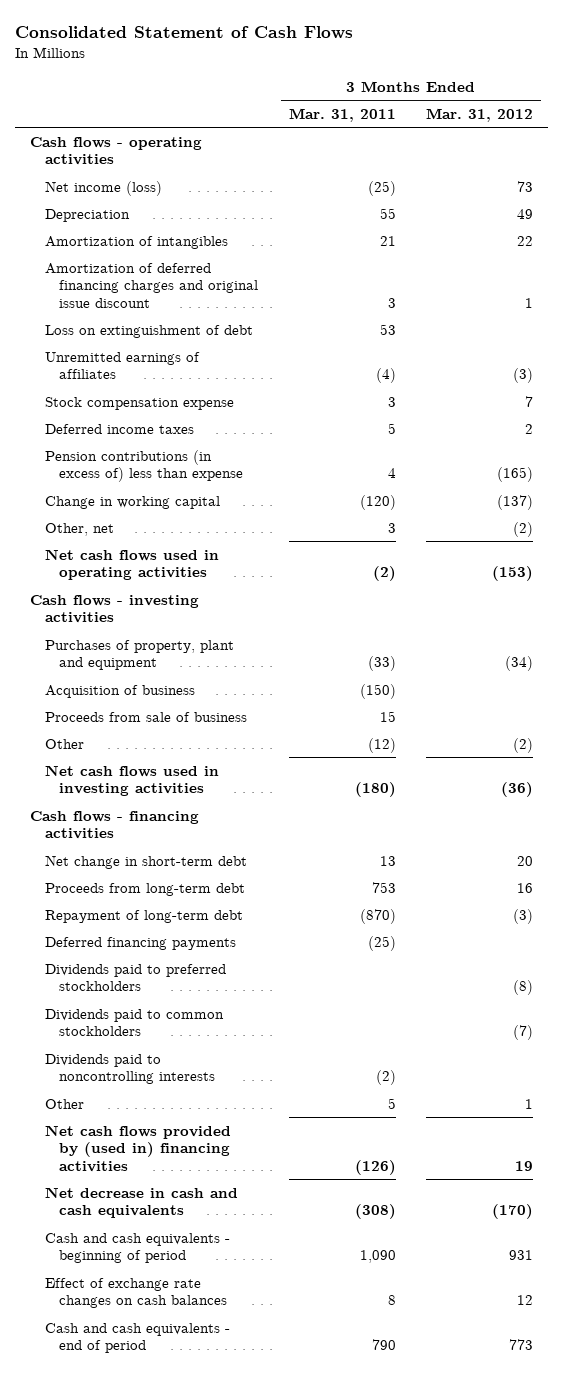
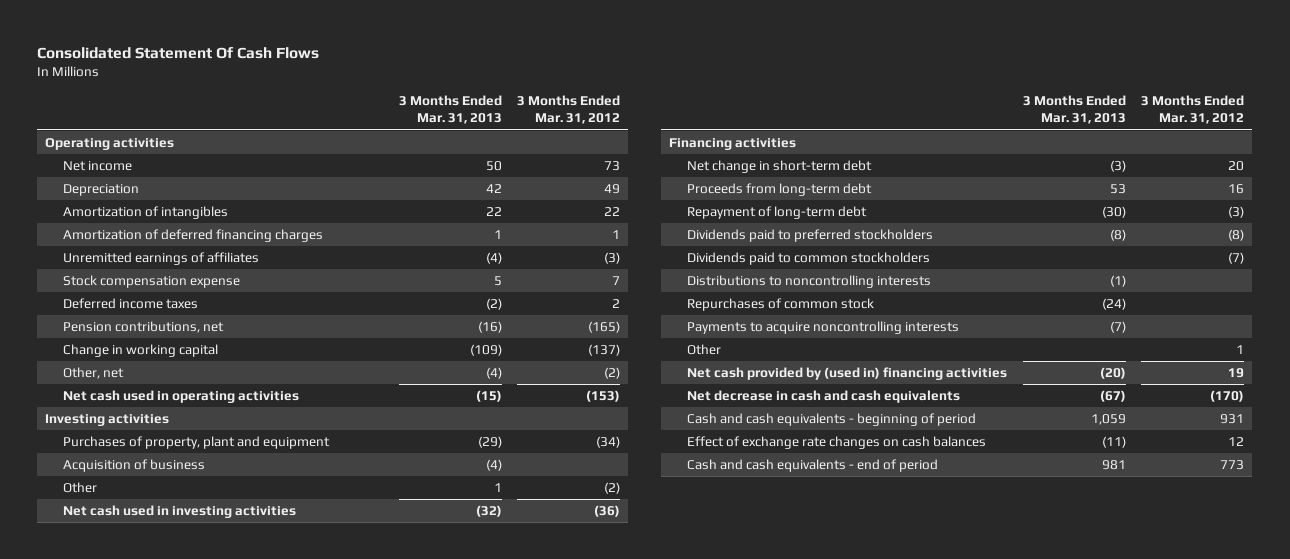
[14,26,353,40] Consolidated Statement of Cash Flows -> [37,47,320,60] Consolidated Statement Of Cash Flows
[288,107,396,122] Mar. 31, 2011 -> none
none -> [398,95,502,125] 3 Months Ended Mar. 31, 2013
[30,136,203,166] Cash flows - operating activities -> [45,137,175,150] Operating activities
[44,180,162,196] Net income (loss) -> [62,160,132,171] Net income
[44,324,253,338] Loss on extinguishment of debt -> none
[44,262,259,309] Amortization of deferred financing charges and original issue discount -> [62,228,323,242] Amortization of deferred financing charges
[44,449,244,483] Pension contributions (in excess of) less than expense -> [62,320,224,333] Pension contributions, net
[44,548,219,581] Net cash flows used in operating activities -> [62,389,299,403] Net cash used in operating activities
[30,594,200,624] Cash flows - investing activities -> [45,413,170,426] Investing activities
[44,711,247,722] Proceeds from sale of business -> none
[44,764,219,797] Net cash flows used in investing activities -> [62,504,296,518] Net cash used in investing activities
[30,810,200,840] Cash flows - financing activities -> [669,137,797,150] Financing activities
[44,936,236,950] Deferred financing payments -> none
[44,1053,216,1085] Dividends paid to noncontrolling interests -> [686,274,931,288] Distributions to noncontrolling interests
none -> [686,297,874,311] Repurchases of common stock
none -> [686,320,959,334] Payments to acquire noncontrolling interests
[44,1124,231,1173] Net cash flows provided by (used in) financing activities -> [686,366,1007,380] Net cash provided by (used in) financing activities

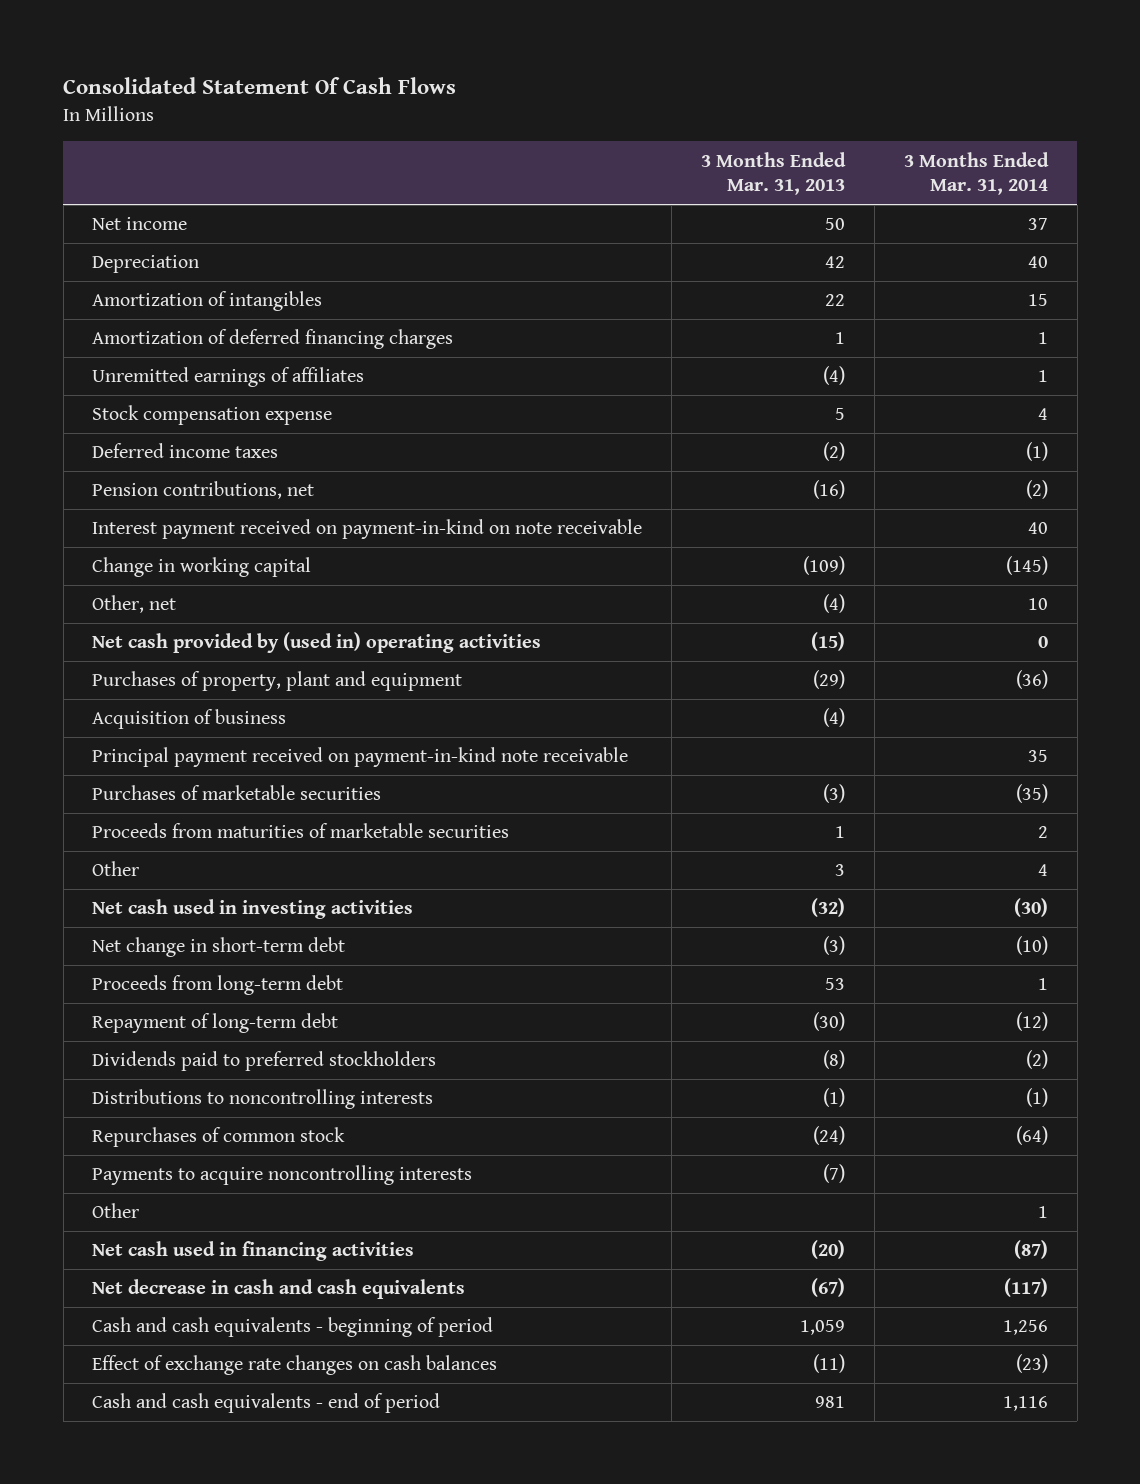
[517,95,621,125] 3 Months Ended Mar. 31, 2012 -> none
none -> [903,151,1049,196] 3 Months Ended Mar. 31, 2014
[45,137,175,150] Operating activities -> none
none -> [92,519,643,540] Interest payment received on payment-in-kind on note receivable
[45,413,170,426] Investing activities -> none
[62,389,299,403] Net cash used in operating activities -> [92,632,542,654] Net cash provided by (used in) operating activities
none -> [92,747,629,768] Principal payment received on payment-in-kind note receivable
none -> [92,785,382,801] Purchases of marketable securities
none -> [92,823,510,839] Proceeds from maturities of marketable securities
[493,482,502,492] 1 -> [835,864,846,877] 3
[669,137,797,150] Financing activities -> none
[686,251,930,265] Dividends paid to common stockholders -> none
[686,366,1007,380] Net cash provided by (used in) financing activities -> [92,1241,415,1262] Net cash used in financing activities

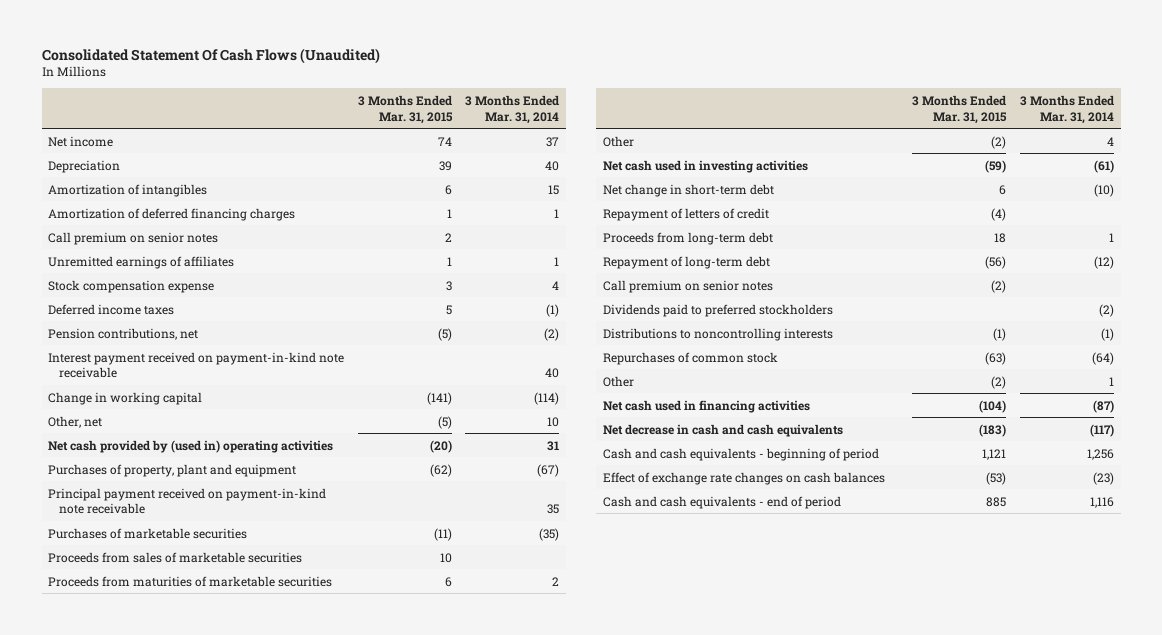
[63,77,457,95] Consolidated Statement Of Cash Flows -> [41,48,380,65] Consolidated Statement Of Cash Flows (Unaudited)
[701,151,847,196] 3 Months Ended Mar. 31, 2013 -> none
none -> [357,94,453,124] 3 Months Ended Mar. 31, 2015
none -> [48,231,219,245] Call premium on senior notes
[92,519,643,540] Interest payment received on payment-in-kind on note receivable -> [48,351,345,379] Interest payment received on payment-in-kind note receivable
[1005,556,1048,576] (145) -> [534,391,560,405] (114)
[92,709,287,730] Acquisition of business -> none
[1037,636,1048,649] 0 -> [547,440,560,451] 31
[1015,670,1048,690] (36) -> [537,463,560,477] (67)
none -> [48,551,303,563] Proceeds from sales of marketable securities
[1013,898,1048,918] (30) -> [1093,159,1114,173] (61)
none -> [602,207,769,221] Repayment of letters of credit
none -> [602,279,773,293] Call premium on senior notes
[92,1165,473,1186] Payments to acquire noncontrolling interests -> none

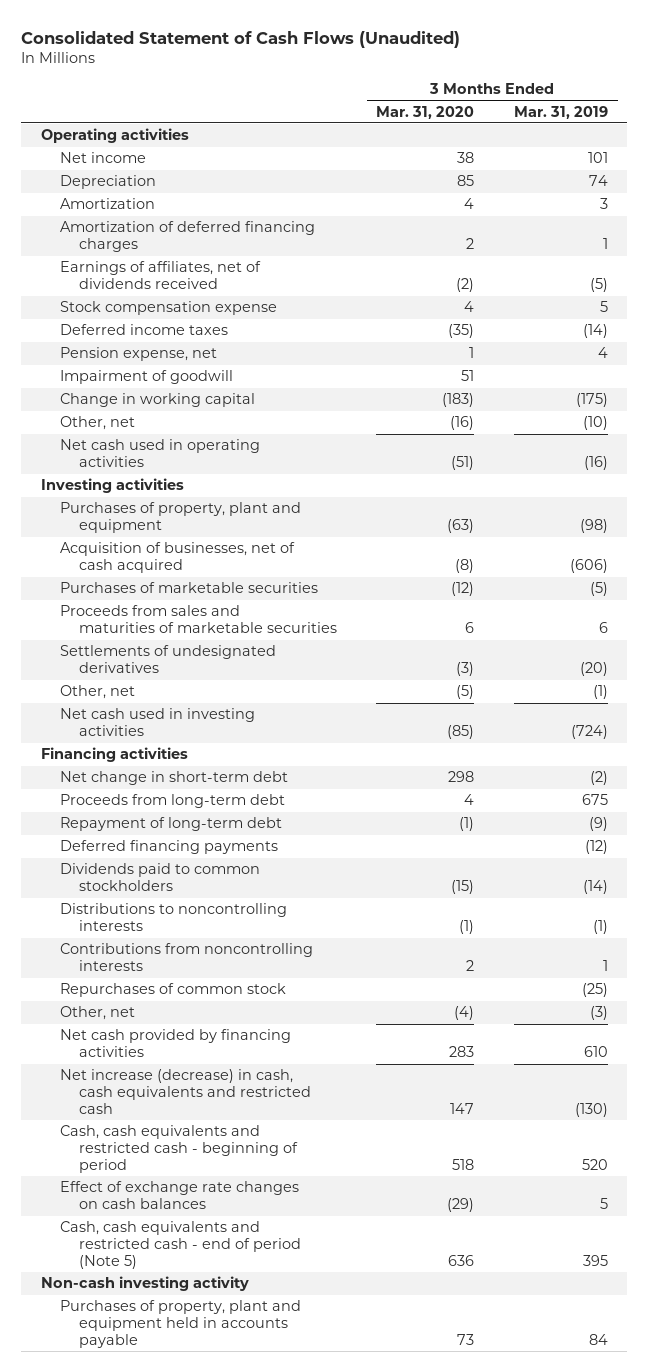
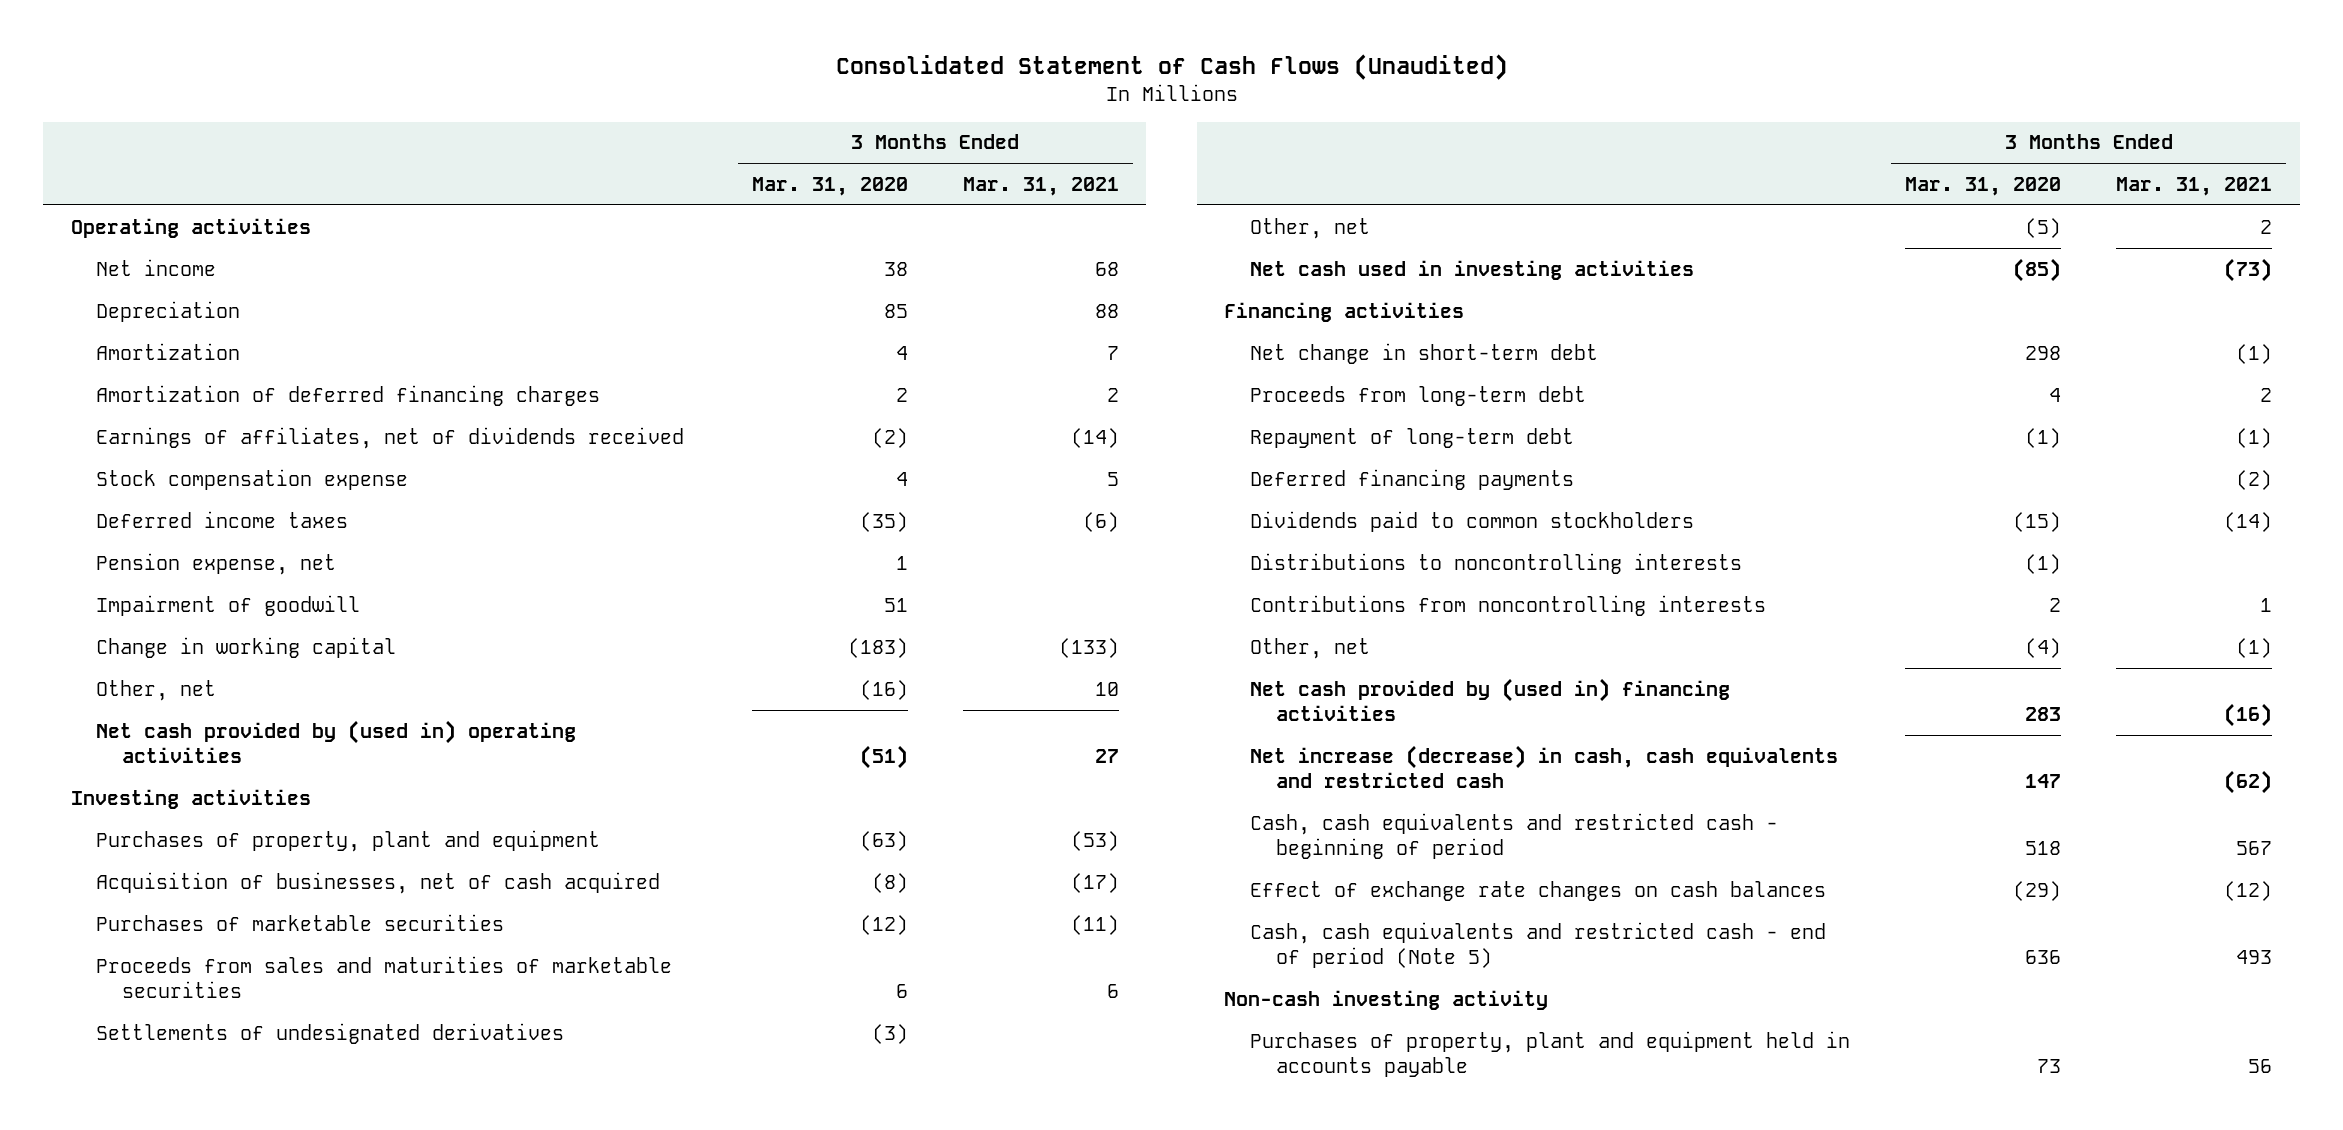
[513,105,608,119] Mar. 31, 2019 -> none
none -> [962,176,1119,196] Mar. 31, 2021
[60,439,261,468] Net cash used in operating activities -> [96,719,577,764] Net cash provided by (used in) operating activities
[60,983,287,998] Repurchases of common stock -> none
[60,1029,292,1058] Net cash provided by financing activities -> [1250,677,1731,722] Net cash provided by (used in) financing activities

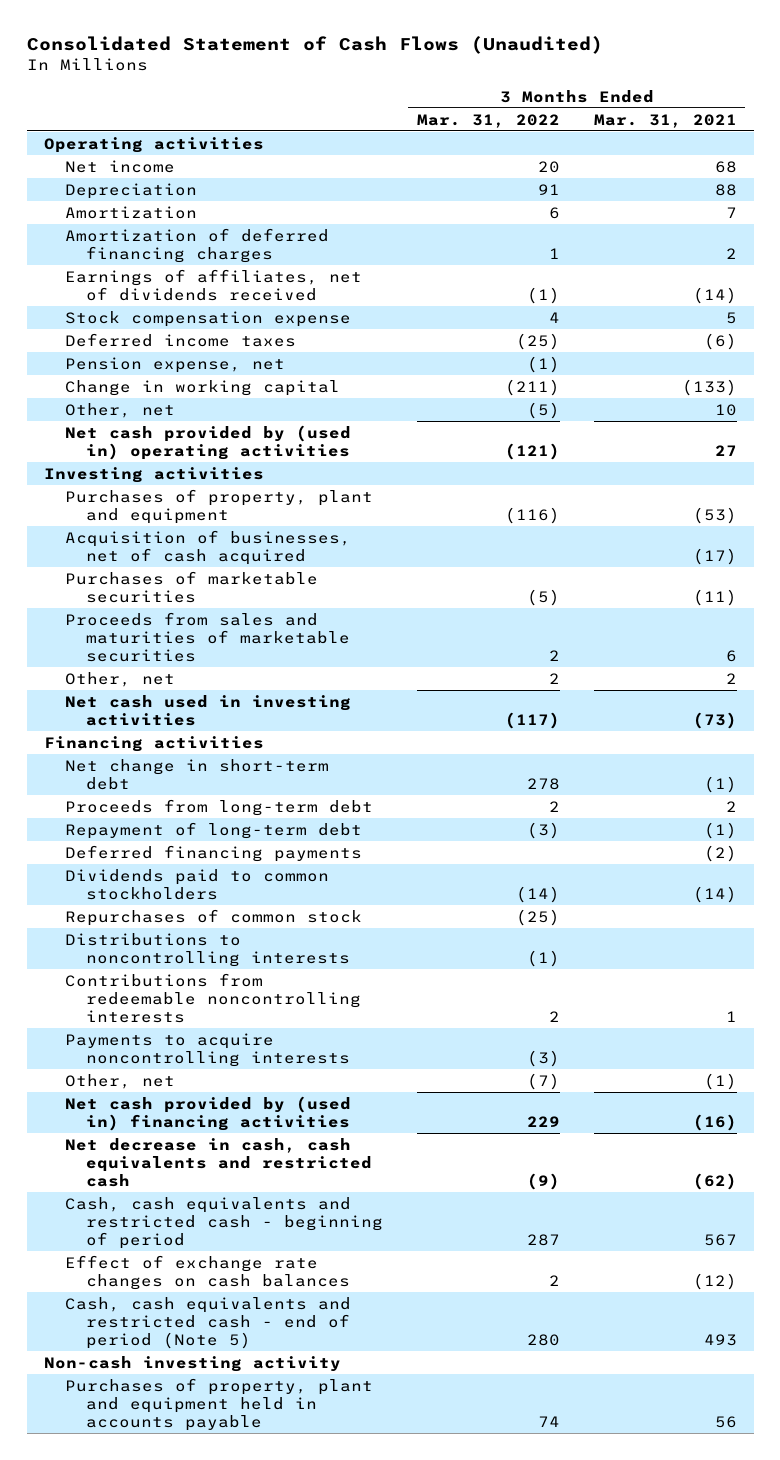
[751,176,908,196] Mar. 31, 2020 -> none
none -> [416,113,560,128] Mar. 31, 2022
[96,594,361,616] Impairment of goodwill -> none
[96,1022,565,1044] Settlements of undesignated derivatives -> none
none -> [64,908,362,926] Repurchases of common stock
[1250,594,1767,616] Contributions from noncontrolling interests -> [64,972,361,1023] Contributions from redeemable noncontrolling interests
none -> [64,1032,350,1067] Payments to acquire noncontrolling interests
[1250,744,1839,789] Net increase (decrease) in cash, cash equivalents and restricted cash -> [64,1137,372,1187] Net decrease in cash, cash equivalents and restricted cash

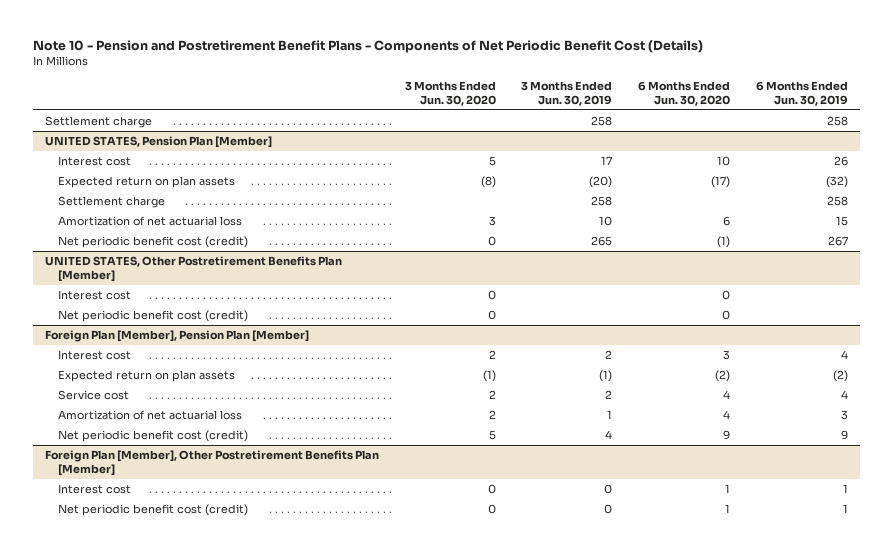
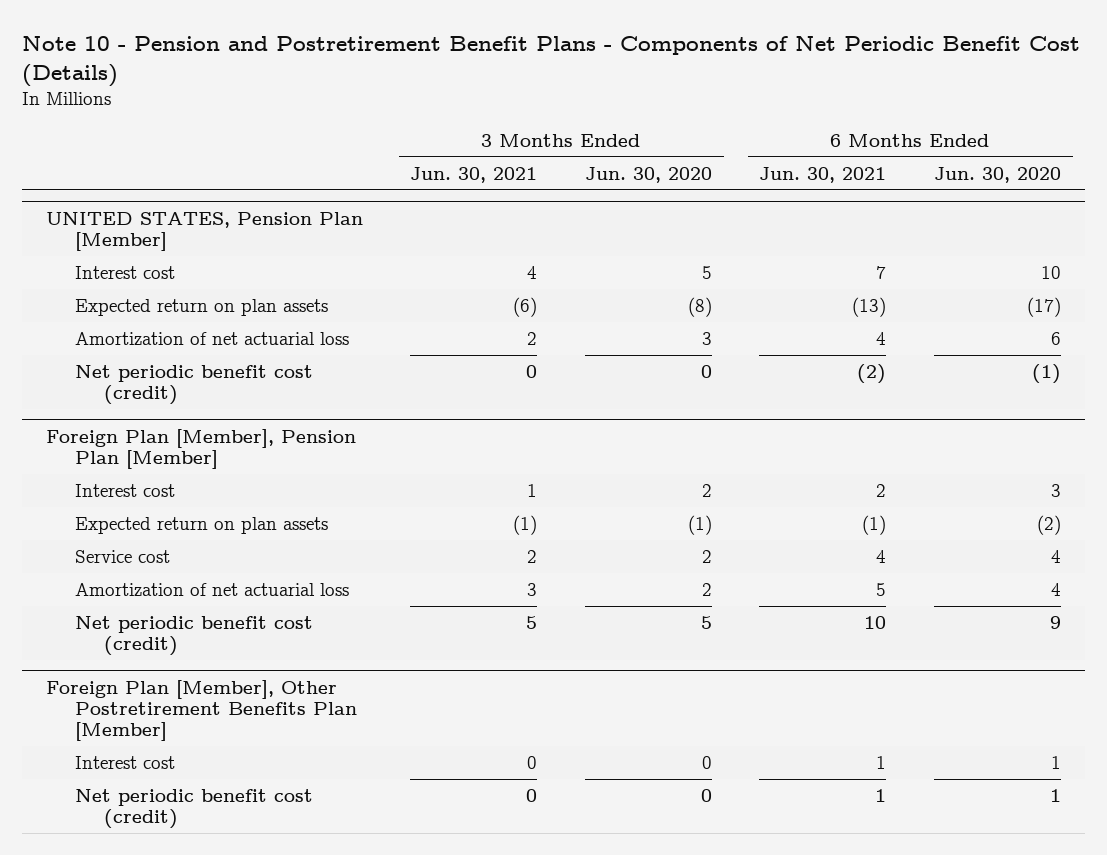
[521,80,613,106] 3 Months Ended Jun. 30, 2019 -> none
[755,80,848,106] 6 Months Ended Jun. 30, 2019 -> none
none -> [410,166,538,183] Jun. 30, 2021
none -> [759,166,887,183] Jun. 30, 2021
[45,116,153,129] Settlement charge -> none
[58,196,166,209] Settlement charge -> none
[45,256,343,283] UNITED STATES, Other Postretirement Benefits Plan [Member] -> none
[58,290,132,301] Interest cost -> none
[58,310,249,323] Net periodic benefit cost (credit) -> none

